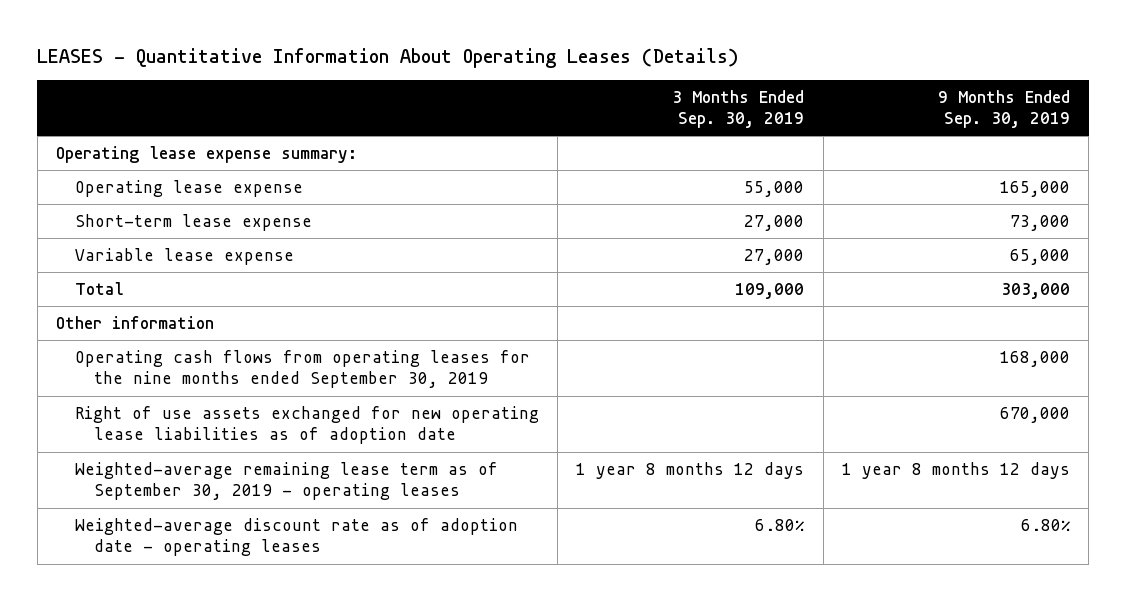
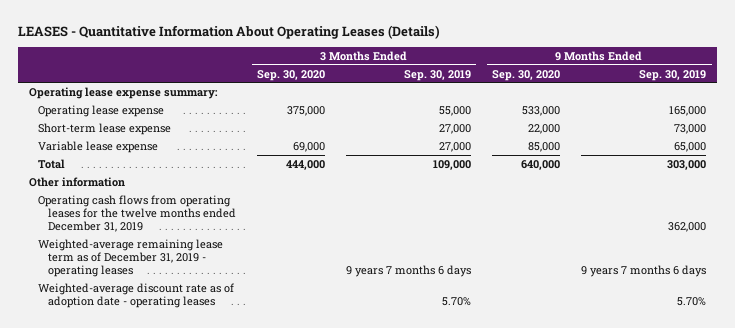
none -> [256,69,325,81] Sep. 30, 2020
none -> [492,69,561,81] Sep. 30, 2020
[74,405,539,445] Right of use assets exchanged for new operating lease liabilities as of adoption date -> none
[74,349,530,389] Operating cash flows from operating leases for the nine months ended September 30, 2019 -> [38,194,236,233] Operating cash flows from operating leases for the twelve months ended December 31, 2019
[1000,350,1071,367] 168,000 -> [668,222,707,233] 362,000
[74,461,498,501] Weighted-average remaining lease term as of September 30, 2019 - operating leases -> [38,238,224,278] Weighted-average remaining lease term as of December 31, 2019 - operating leases
[576,461,805,479] 1 year 8 months 12 days -> [346,265,472,278] 9 years 7 months 6 days
[842,461,1071,479] 1 year 8 months 12 days -> [581,265,707,278] 9 years 7 months 6 days
[755,518,805,531] 6.80% -> [442,297,472,307] 5.70%
[1021,518,1071,531] 6.80% -> [677,297,707,307] 5.70%

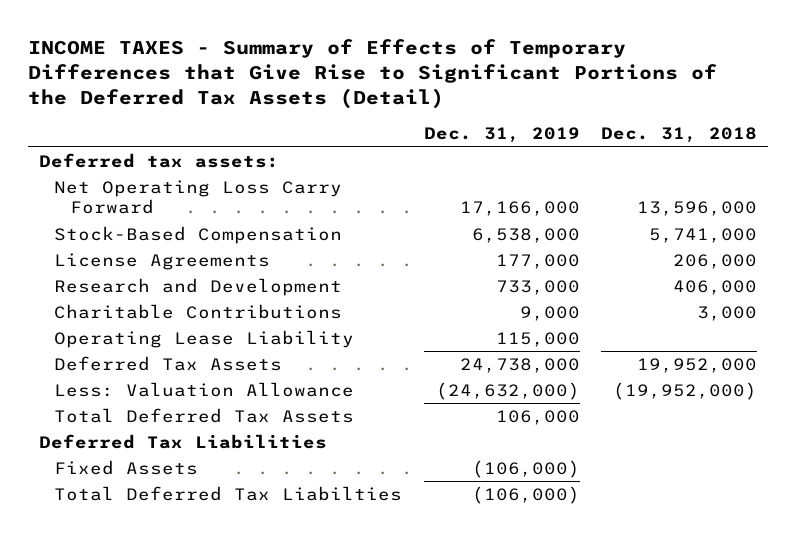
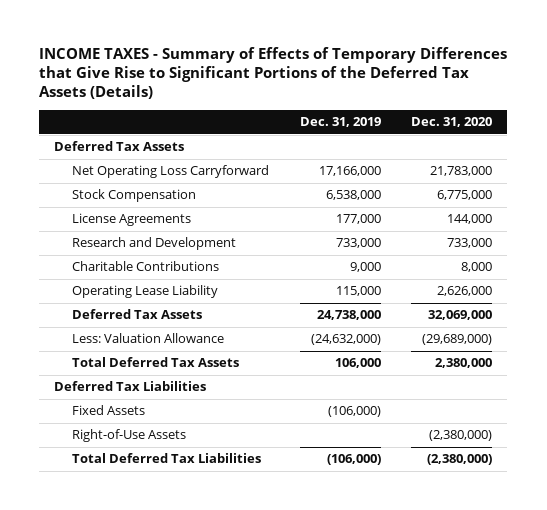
[28,38,718,110] INCOME TAXES - Summary of Effects of Temporary Differences that Give Rise to Significant Portions of the Deferred Tax Assets (Detail) -> [39,46,508,100] INCOME TAXES - Summary of Effects of Temporary Differences that Give Rise to Significant Portions of the Deferred Tax Assets (Details)
[601,127,758,144] Dec. 31, 2018 -> none
none -> [411,117,493,128] Dec. 31, 2020
[38,152,279,168] Deferred tax assets: -> [54,141,185,152] Deferred Tax Assets
[54,179,343,215] Net Operating Loss Carry Forward -> [72,165,270,179] Net Operating Loss Carryforward
[54,225,343,244] Stock-Based Compensation -> [72,189,197,203] Stock Compensation
none -> [72,429,187,443] Right-of-Use Assets
[54,485,403,501] Total Deferred Tax Liabilties -> [72,453,262,464] Total Deferred Tax Liabilities

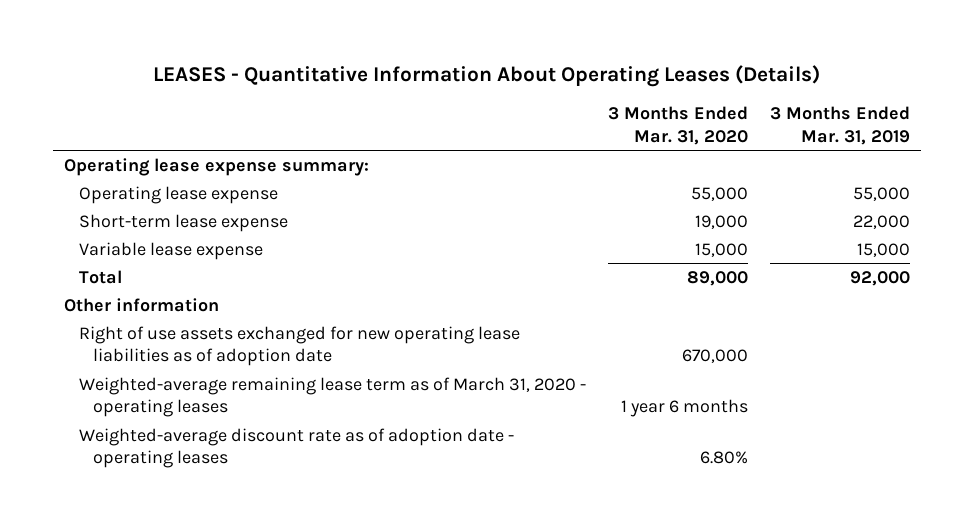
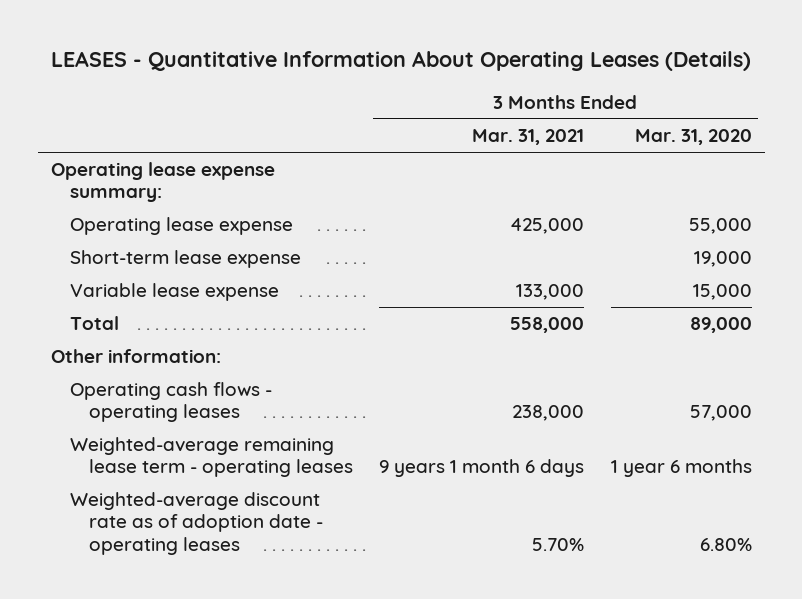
[769,106,910,145] 3 Months Ended Mar. 31, 2019 -> none
none -> [472,129,585,146] Mar. 31, 2021
[78,325,520,367] Right of use assets exchanged for new operating lease liabilities as of adoption date -> none
[64,297,220,312] Other information -> [50,349,221,364] Other information:
none -> [69,382,272,423] Operating cash flows - operating leases
[78,376,586,418] Weighted-average remaining lease term as of March 31, 2020 - operating leases -> [69,437,353,478] Weighted-average remaining lease term - operating leases

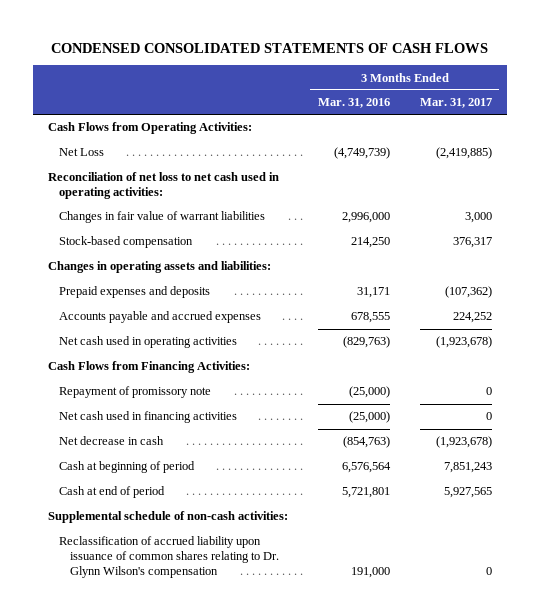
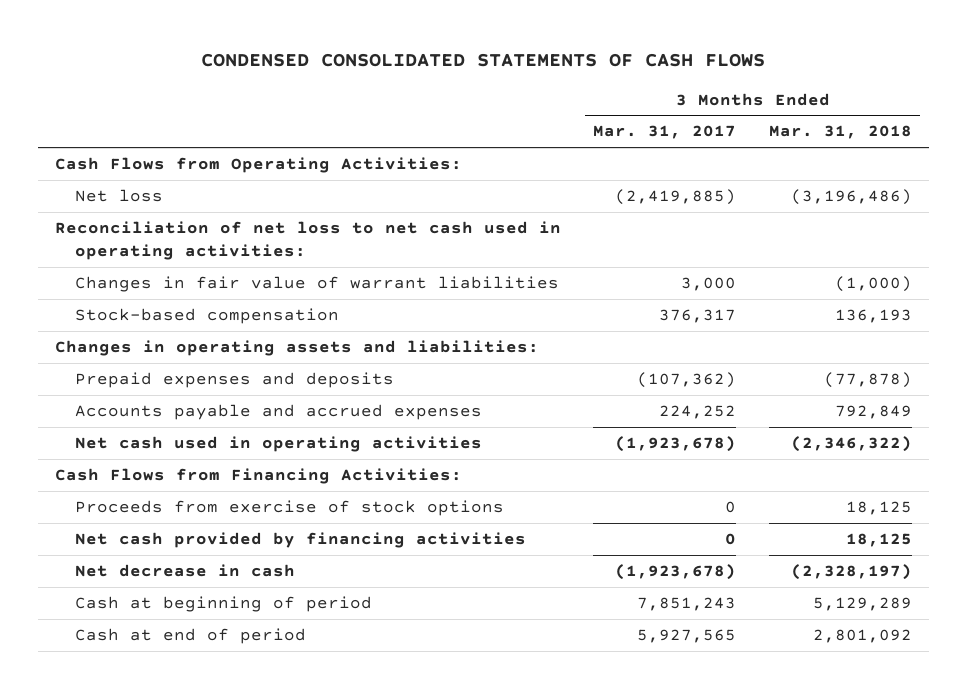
[317,98,390,109] Mar. 31, 2016 -> none
none -> [769,125,913,140] Mar. 31, 2018
[59,148,105,157] Net Loss -> [75,189,164,203] Net loss
[59,386,212,399] Repayment of promissory note -> none
none -> [75,500,505,517] Proceeds from exercise of stock options
[59,411,238,424] Net cash used in financing activities -> [75,532,527,549] Net cash provided by financing activities
[47,511,288,524] Supplemental schedule of non-cash activities: -> none
[59,536,280,578] Reclassification of accrued liability upon issuance of common shares relating to Dr. Glynn Wilson's compensation -> none

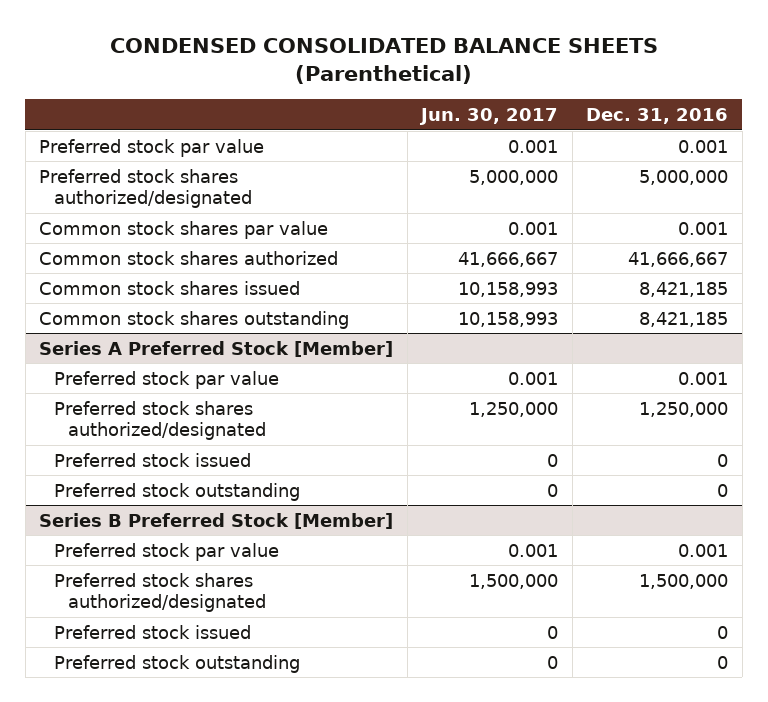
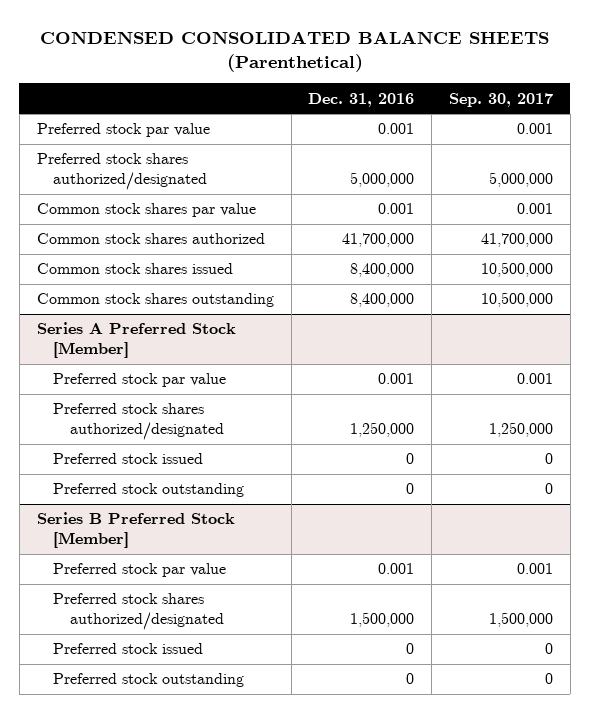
[419,108,559,126] Jun. 30, 2017 -> none
none -> [448,92,553,107] Sep. 30, 2017
[628,251,729,267] 41,666,667 -> [342,233,415,248] 41,700,000
[639,281,729,297] 8,421,185 -> [350,263,415,278] 8,400,000
[639,311,729,327] 8,421,185 -> [350,293,415,308] 8,400,000

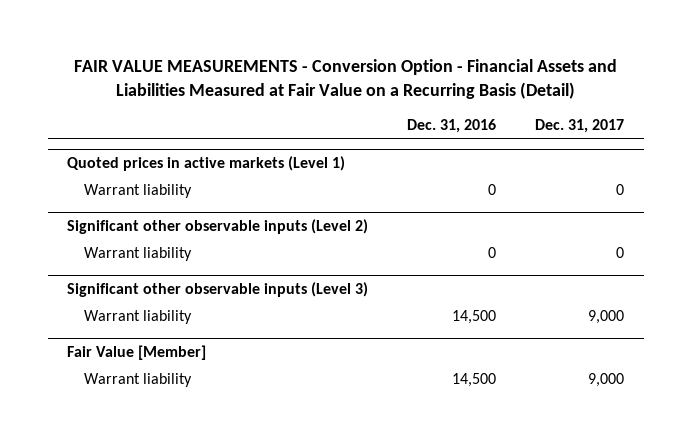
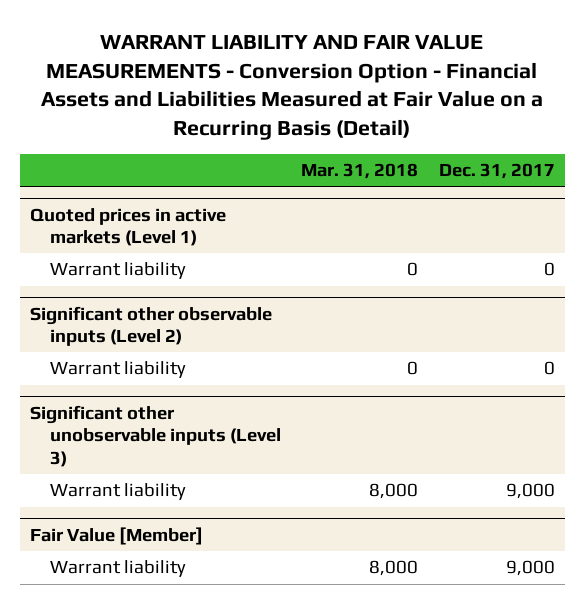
[73,59,617,100] FAIR VALUE MEASUREMENTS - Conversion Option - Financial Assets and Liabilities Measured at Fair Value on a Recurring Basis (Detail) -> [41,34,544,141] WARRANT LIABILITY AND FAIR VALUE MEASUREMENTS - Conversion Option - Financial Assets and Liabilities Measured at Fair Value on a Recurring Basis (Detail)
[407,119,497,134] Dec. 31, 2016 -> none
none -> [301,162,419,179] Mar. 31, 2018
[67,281,369,297] Significant other observable inputs (Level 3) -> [30,404,281,467] Significant other unobservable inputs (Level 3)

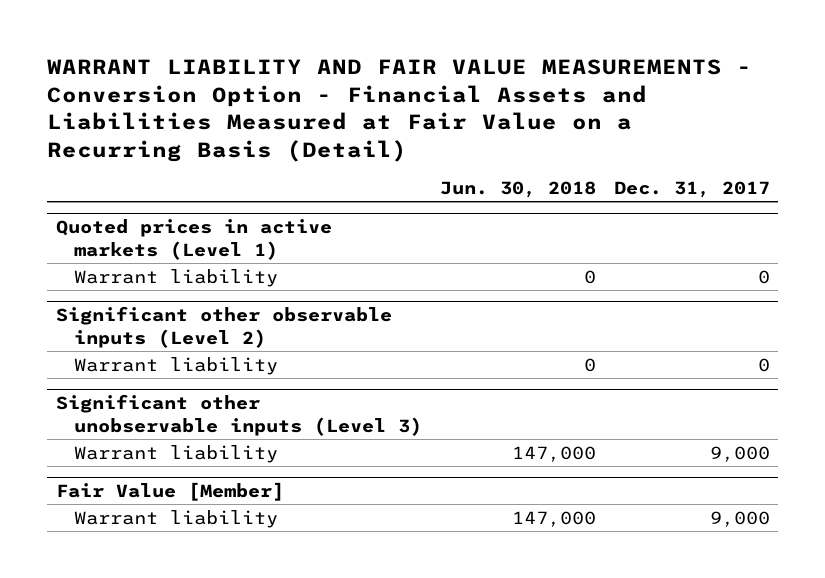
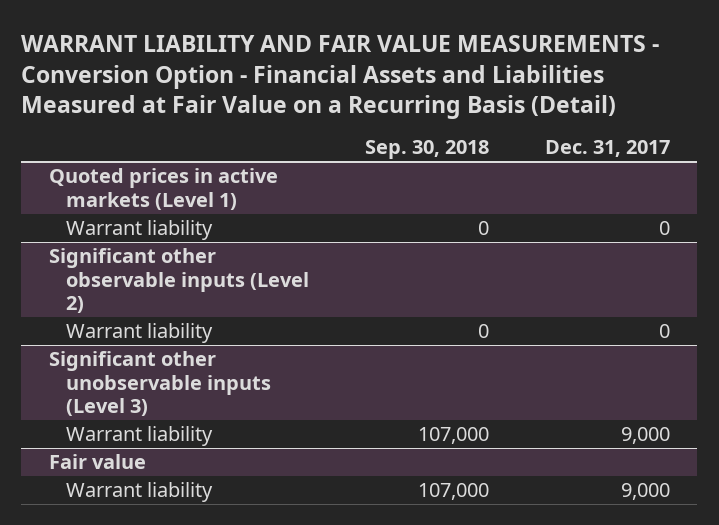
[439,181,596,199] Jun. 30, 2018 -> none
none -> [364,140,489,160] Sep. 30, 2018
[55,481,284,501] Fair Value [Member] -> [49,454,147,470] Fair value

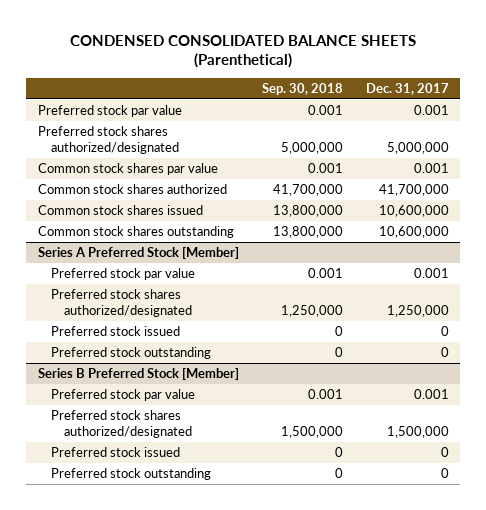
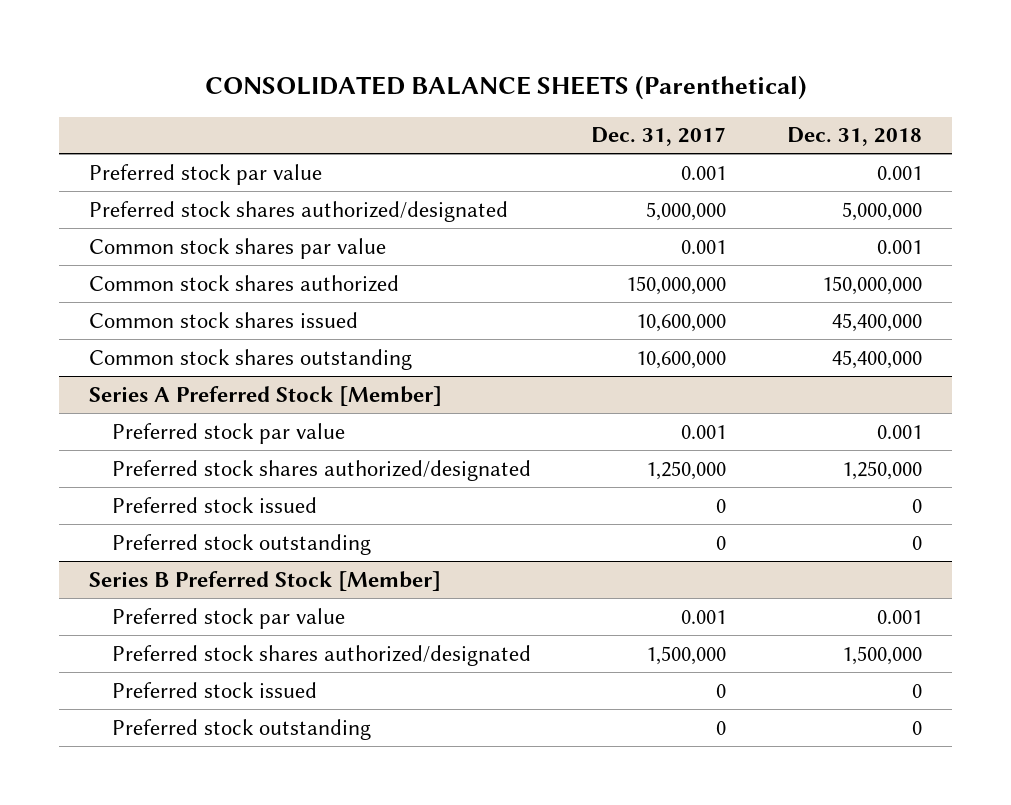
[70,34,417,69] CONDENSED CONSOLIDATED BALANCE SHEETS (Parenthetical) -> [204,75,807,101] CONSOLIDATED BALANCE SHEETS (Parenthetical)
[261,82,343,95] Sep. 30, 2018 -> none
none -> [786,127,922,147] Dec. 31, 2018
[378,184,449,197] 41,700,000 -> [626,275,727,295] 150,000,000

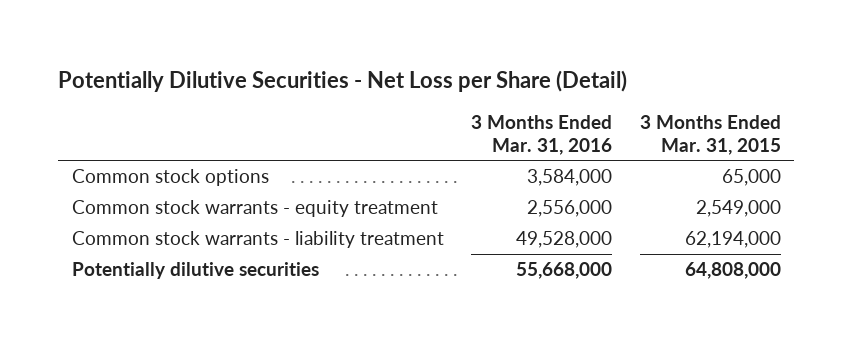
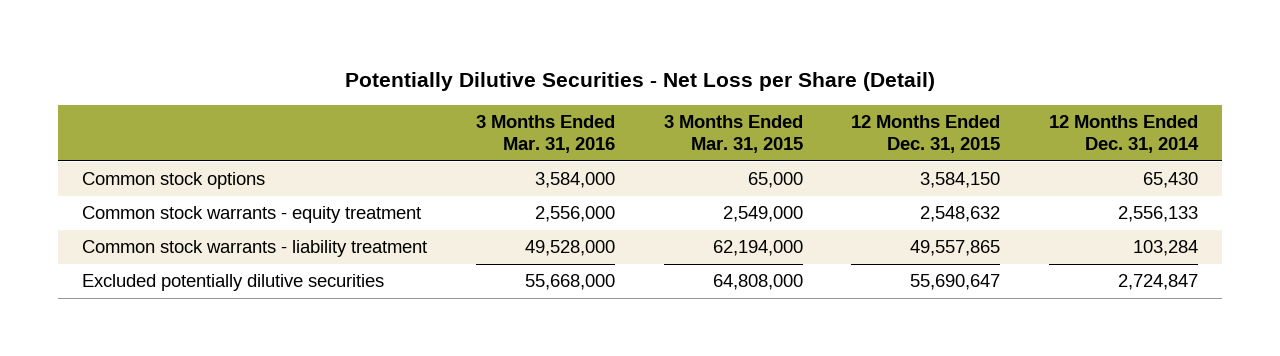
none -> [851,115,1001,154] 12 Months Ended Dec. 31, 2015
none -> [1048,115,1199,154] 12 Months Ended Dec. 31, 2014
[71,262,319,280] Potentially dilutive securities -> [82,274,385,292] Excluded potentially dilutive securities

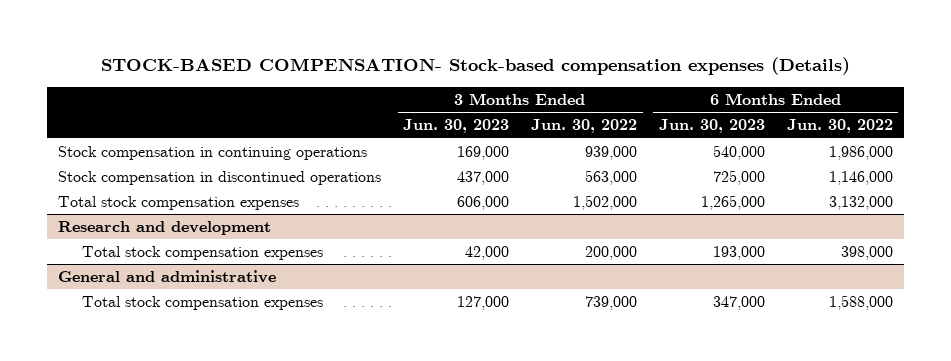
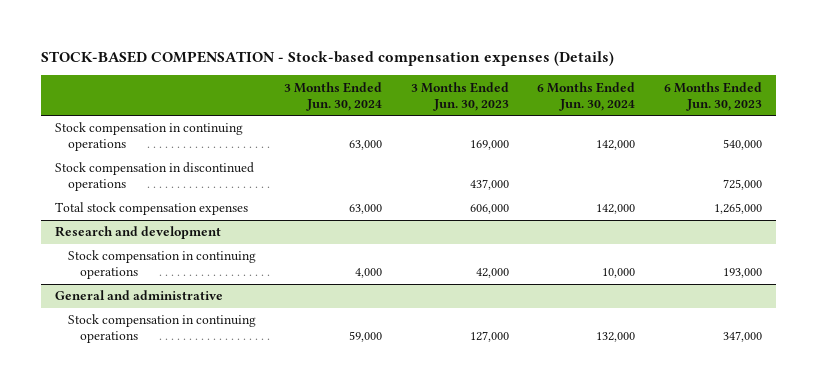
[100,57,850,76] STOCK-BASED COMPENSATION- Stock-based compensation expenses (Details) -> [40,50,614,66] STOCK-BASED COMPENSATION - Stock-based compensation expenses (Details)
[531,119,638,134] Jun. 30, 2022 -> none
[786,119,893,134] Jun. 30, 2022 -> none
none -> [284,81,383,111] 3 Months Ended Jun. 30, 2024
none -> [537,81,636,111] 6 Months Ended Jun. 30, 2024
[82,245,324,260] Total stock compensation expenses -> [67,250,256,280] Stock compensation in continuing operations
[82,295,324,310] Total stock compensation expenses -> [67,314,256,344] Stock compensation in continuing operations

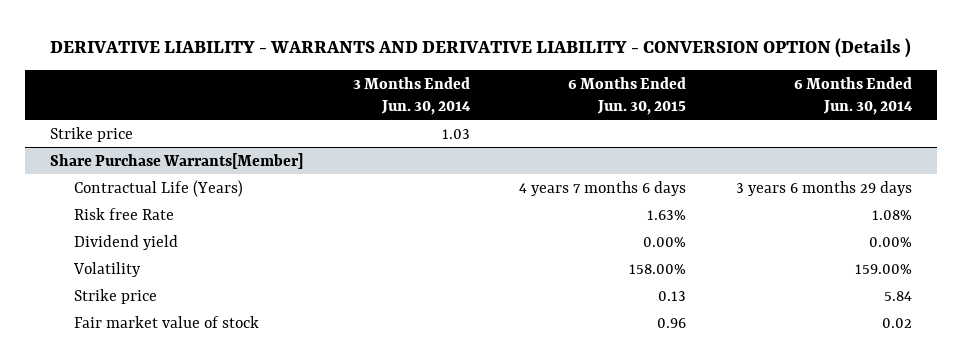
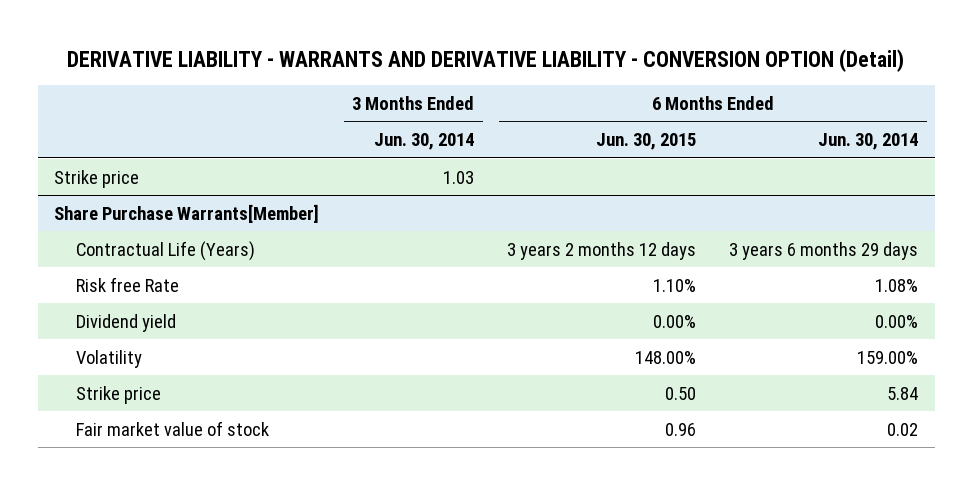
[49,37,911,58] DERIVATIVE LIABILITY - WARRANTS AND DERIVATIVE LIABILITY - CONVERSION OPTION (Details ) -> [67,48,905,72] DERIVATIVE LIABILITY - WARRANTS AND DERIVATIVE LIABILITY - CONVERSION OPTION (Detail)
[519,180,687,196] 4 years 7 months 6 days -> [507,241,697,260] 3 years 2 months 12 days
[647,209,687,220] 1.63% -> [653,278,697,292] 1.10%
[629,263,687,274] 158.00% -> [635,350,697,364] 148.00%
[658,290,687,301] 0.13 -> [665,386,697,400] 0.50

